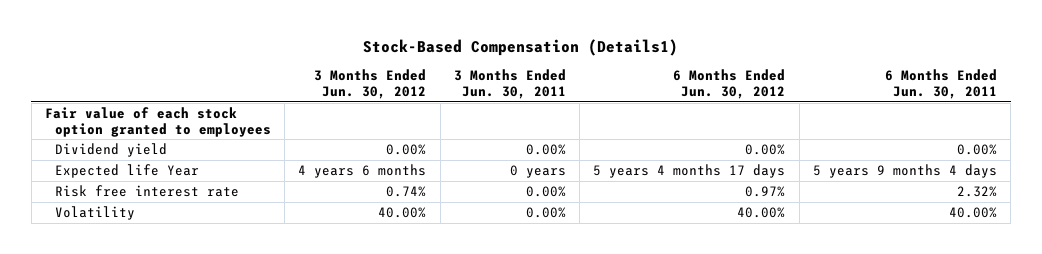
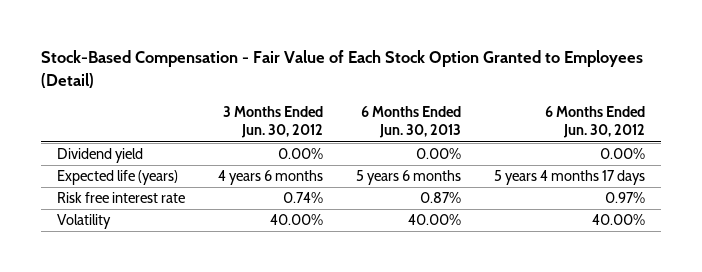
[362,38,678,56] Stock-Based Compensation (Details1) -> [40,50,643,89] Stock-Based Compensation - Fair Value of Each Stock Option Granted to Employees (Detail)
[453,69,566,100] 3 Months Ended Jun. 30, 2011 -> none
[884,69,997,100] 6 Months Ended Jun. 30, 2011 -> none
none -> [360,105,461,139] 6 Months Ended Jun. 30, 2013
[44,107,271,137] Fair value of each stock option granted to employees -> none
[54,164,199,179] Expected life Year -> [57,170,179,186] Expected life (years)

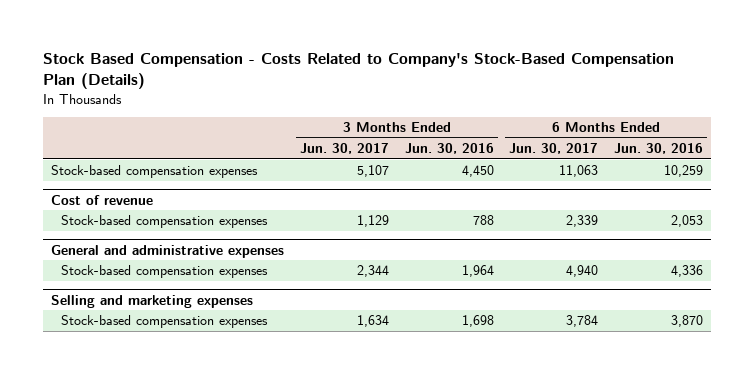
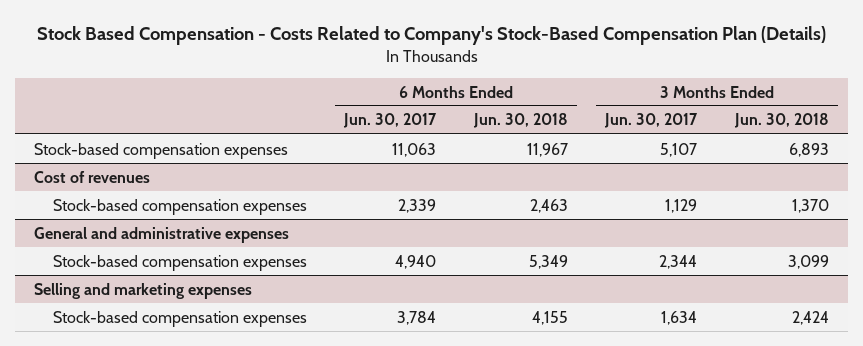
[404,143,494,155] Jun. 30, 2016 -> none
[614,143,704,155] Jun. 30, 2016 -> none
none -> [472,113,568,129] Jun. 30, 2018
none -> [734,113,830,129] Jun. 30, 2018
[51,194,154,205] Cost of revenue -> [34,170,151,183] Cost of revenues

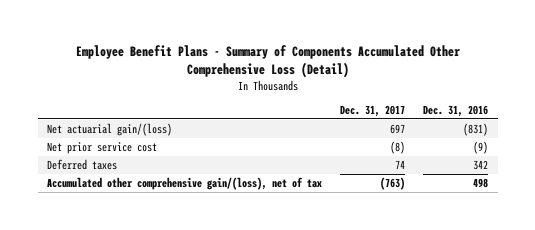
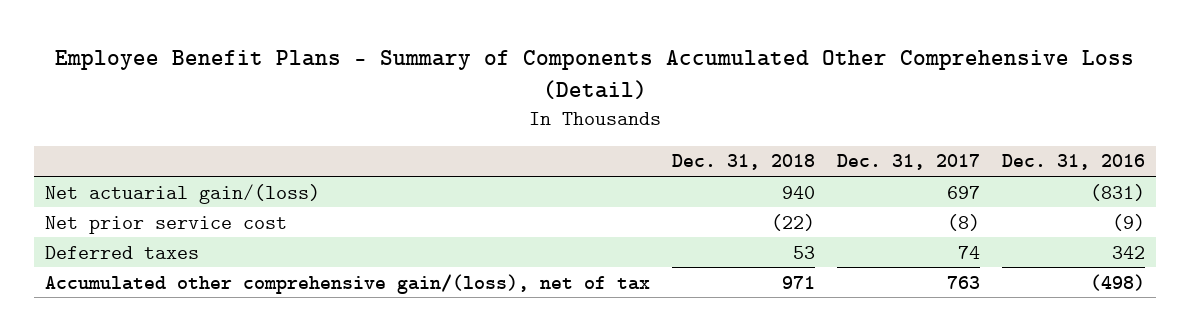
none -> [671,154,815,171] Dec. 31, 2018
[380,176,406,190] (763) -> [946,275,980,289] 763
[473,177,489,188] 498 -> [1089,273,1145,291] (498)

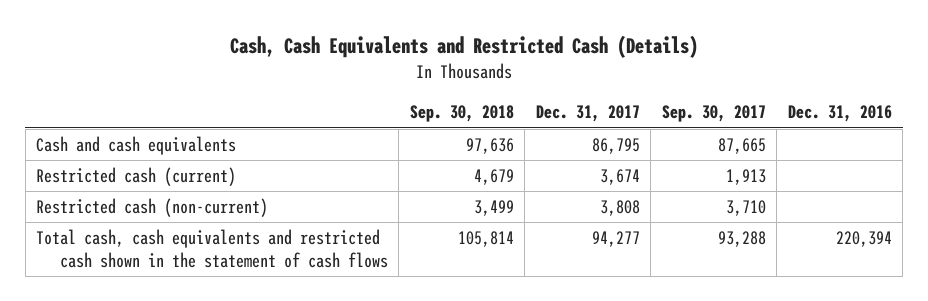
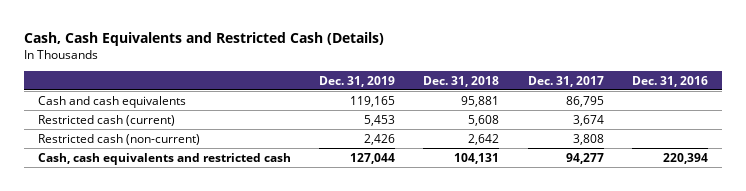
[409,105,514,123] Sep. 30, 2018 -> none
[661,105,766,123] Sep. 30, 2017 -> none
none -> [319,75,396,87] Dec. 31, 2019
none -> [423,75,500,87] Dec. 31, 2018
[36,229,388,269] Total cash, cash equivalents and restricted cash shown in the statement of cash flows -> [38,152,292,165] Cash, cash equivalents and restricted cash

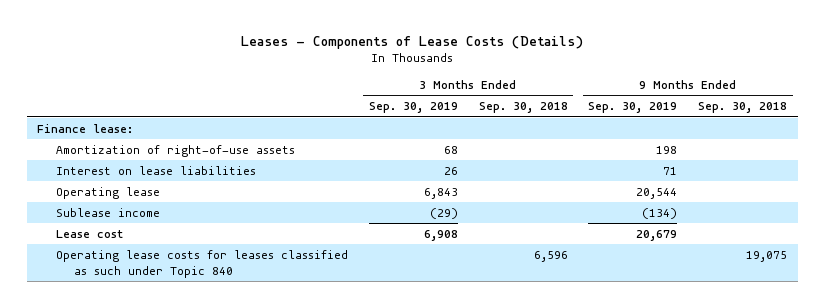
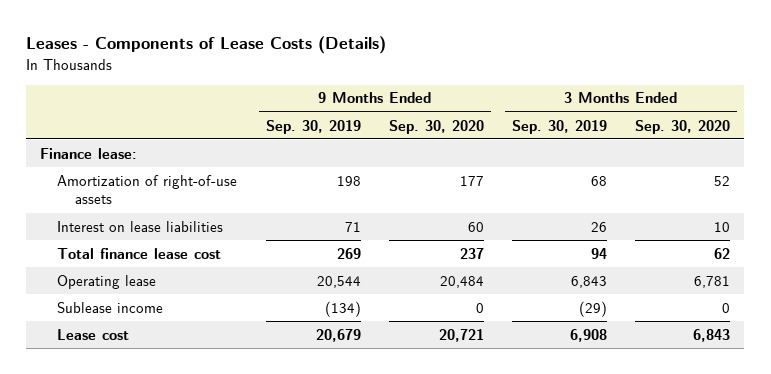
[478,102,568,114] Sep. 30, 2018 -> none
[698,102,788,114] Sep. 30, 2018 -> none
none -> [388,119,484,134] Sep. 30, 2020
none -> [635,119,731,134] Sep. 30, 2020
none -> [57,247,222,259] Total finance lease cost
[55,249,348,278] Operating lease costs for leases classified as such under Topic 840 -> none

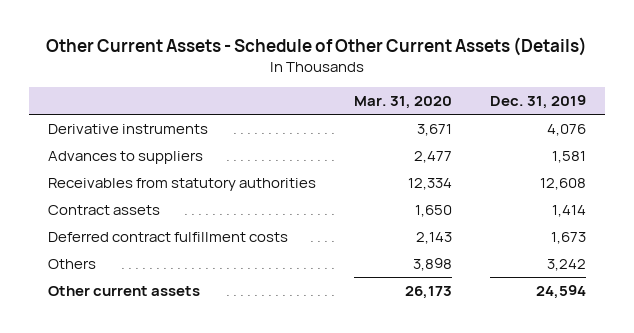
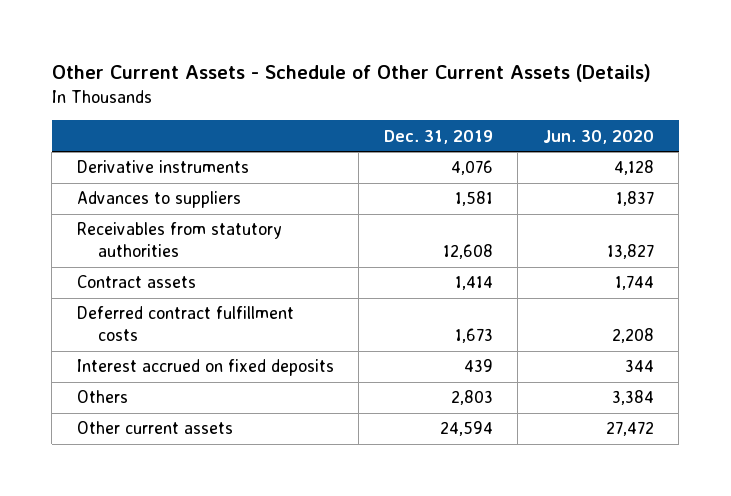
[354,96,453,110] Mar. 31, 2020 -> none
none -> [542,129,654,144] Jun. 30, 2020
none -> [76,359,334,377] Interest accrued on fixed deposits
[547,259,587,272] 3,242 -> [450,390,493,406] 2,803

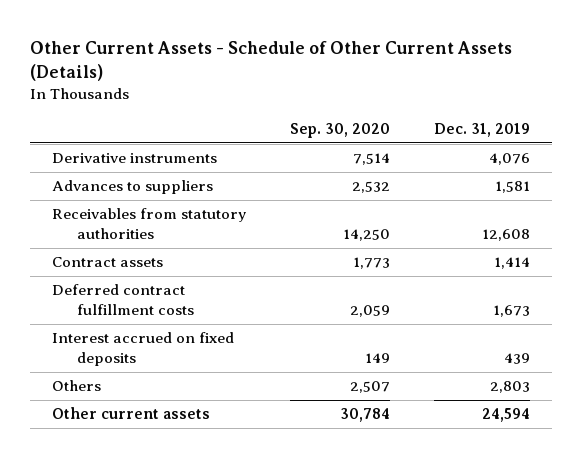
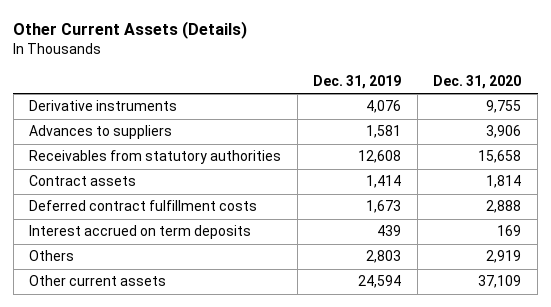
[30,41,513,82] Other Current Assets - Schedule of Other Current Assets (Details) -> [13,21,248,40] Other Current Assets (Details)
[290,122,391,138] Sep. 30, 2020 -> none
none -> [433,74,522,89] Dec. 31, 2020
[52,332,235,366] Interest accrued on fixed deposits -> [29,225,252,240] Interest accrued on term deposits

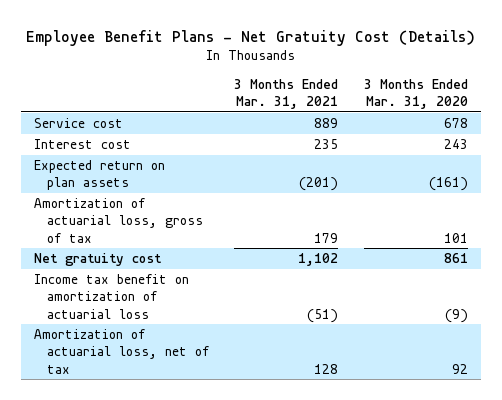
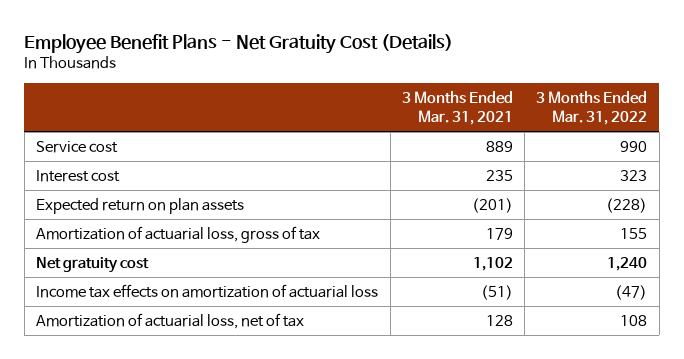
[364,78,469,110] 3 Months Ended Mar. 31, 2020 -> none
none -> [536,90,648,126] 3 Months Ended Mar. 31, 2022
[33,273,189,319] Income tax benefit on amortization of actuarial loss -> [36,284,379,299] Income tax effects on amortization of actuarial loss

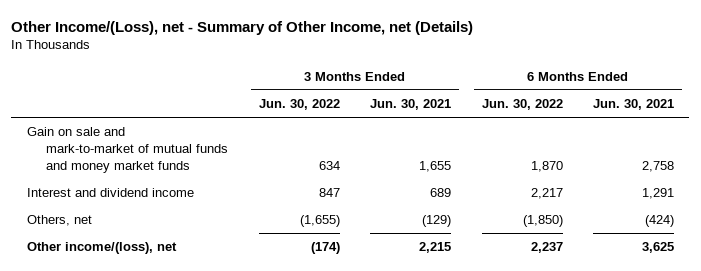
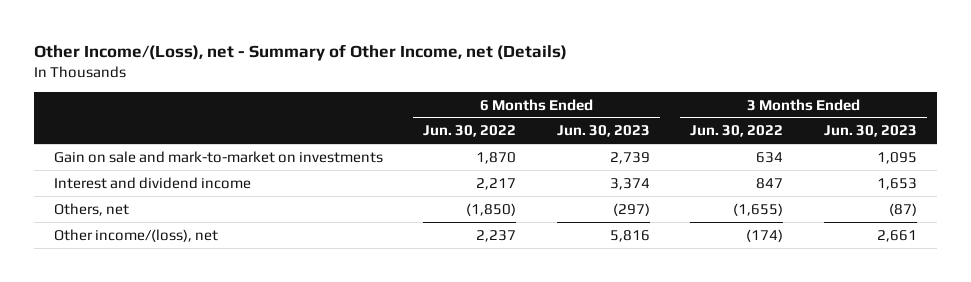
[370,99,452,111] Jun. 30, 2021 -> none
[593,99,675,111] Jun. 30, 2021 -> none
none -> [556,125,650,138] Jun. 30, 2023
none -> [823,125,917,138] Jun. 30, 2023
[26,127,229,174] Gain on sale and mark-to-market of mutual funds and money market funds -> [53,150,383,163] Gain on sale and mark-to-market on investments

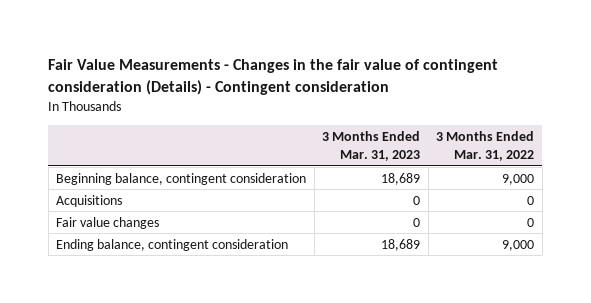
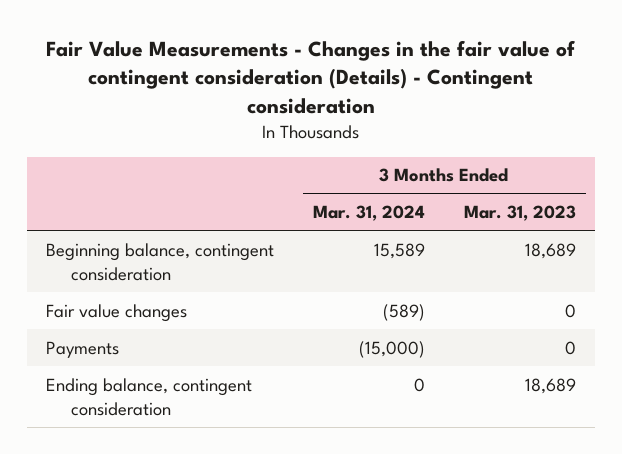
[436,131,535,162] 3 Months Ended Mar. 31, 2022 -> none
none -> [313,204,426,221] Mar. 31, 2024
[56,194,123,207] Acquisitions -> none
none -> [46,340,120,358] Payments

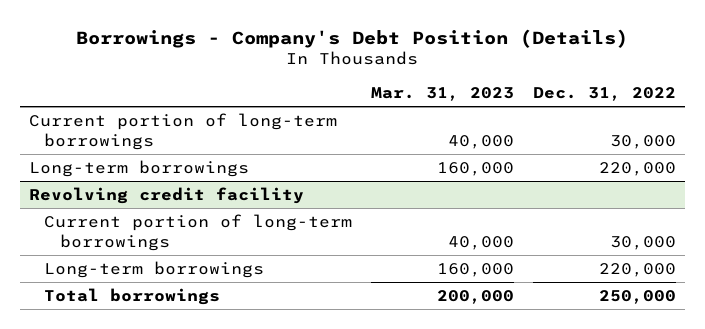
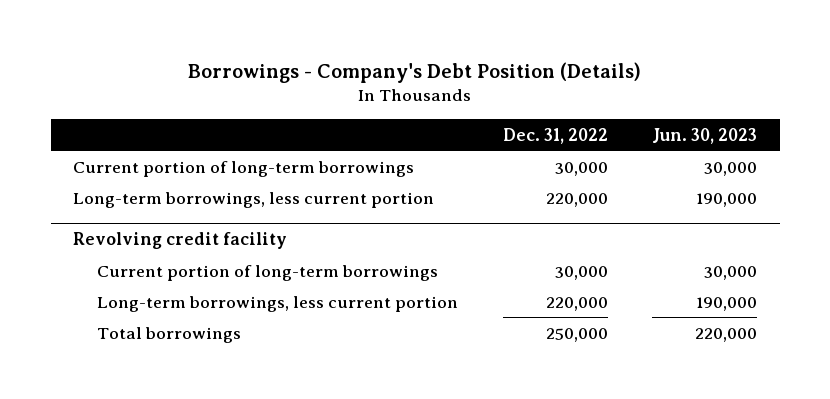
[371,87,515,102] Mar. 31, 2023 -> none
none -> [652,127,758,144] Jun. 30, 2023
[29,159,250,177] Long-term borrowings -> [72,191,434,208] Long-term borrowings, less current portion
[44,260,265,278] Long-term borrowings -> [96,295,458,312] Long-term borrowings, less current portion

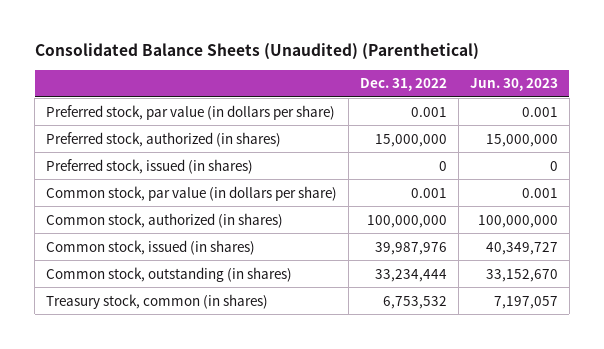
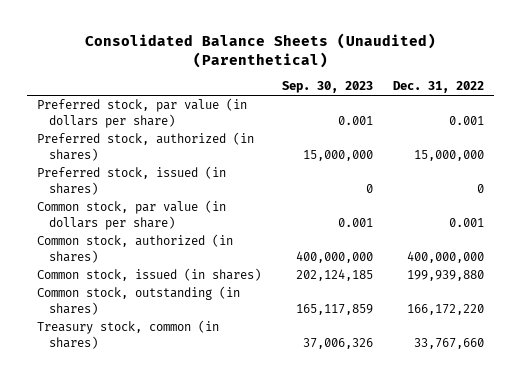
[469,78,558,92] Jun. 30, 2023 -> none
none -> [281,81,373,94] Sep. 30, 2023
[367,214,448,228] 100,000,000 -> [407,250,485,263] 400,000,000
[375,241,448,255] 39,987,976 -> [407,270,485,282] 199,939,880
[375,268,448,282] 33,234,444 -> [407,303,485,315] 166,172,220
[383,295,448,309] 6,753,532 -> [414,337,485,349] 33,767,660

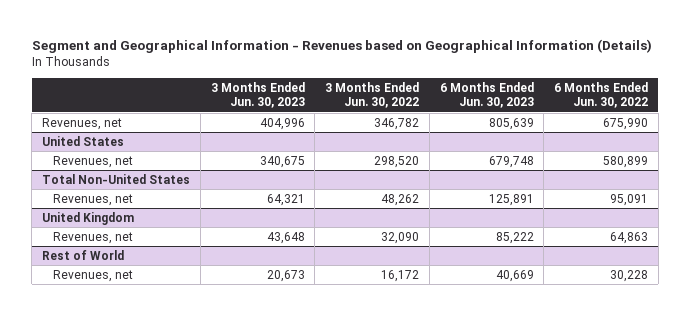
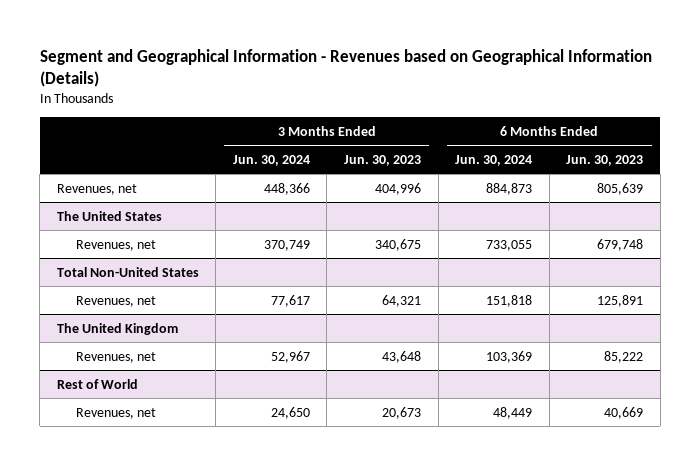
[325,81,420,109] 3 Months Ended Jun. 30, 2022 -> none
[554,81,649,109] 6 Months Ended Jun. 30, 2022 -> none
none -> [232,154,310,166] Jun. 30, 2024
none -> [455,154,533,166] Jun. 30, 2024
[42,135,125,146] United States -> [56,210,162,221] The United States
[42,211,135,225] United Kingdom -> [56,322,178,335] The United Kingdom

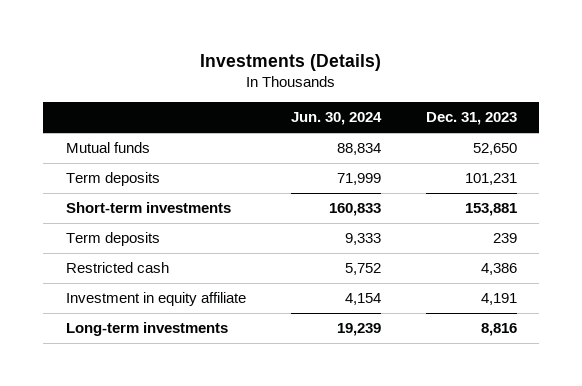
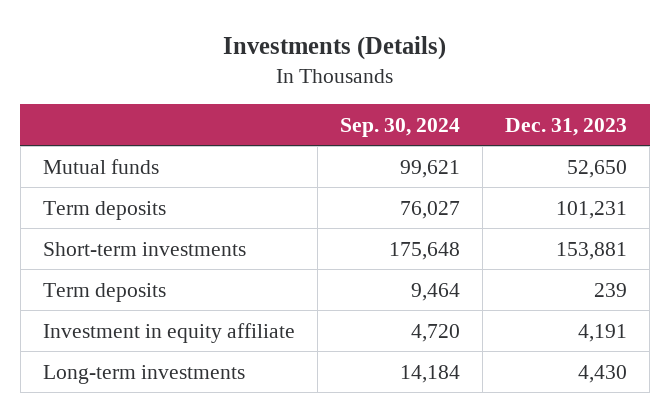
[290,112,382,126] Jun. 30, 2024 -> none
none -> [339,117,460,137] Sep. 30, 2024
[65,262,169,274] Restricted cash -> none
[480,323,517,337] 8,816 -> [577,364,627,383] 4,430

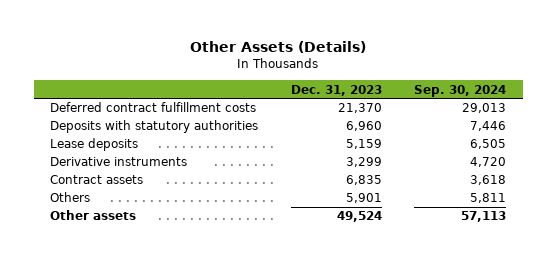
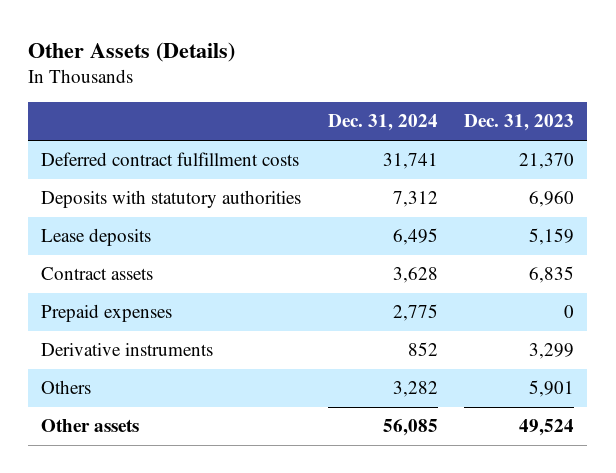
[414,84,507,97] Sep. 30, 2024 -> none
none -> [327,114,438,132] Dec. 31, 2024
none -> [41,304,173,323] Prepaid expenses
[49,157,187,167] Derivative instruments -> [41,343,214,357] Derivative instruments

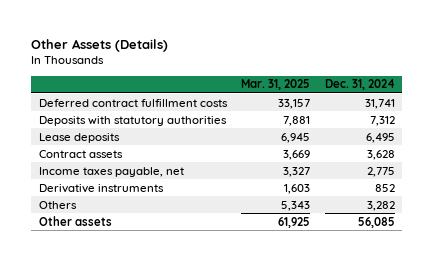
[464,114,575,132] Dec. 31, 2023 -> none
none -> [241,79,311,91] Mar. 31, 2025
[41,304,173,323] Prepaid expenses -> [38,166,184,177] Income taxes payable, net

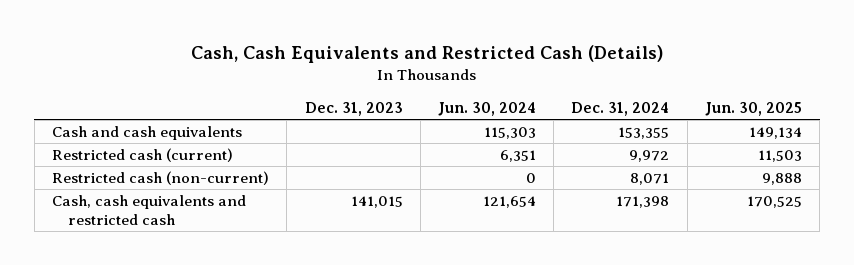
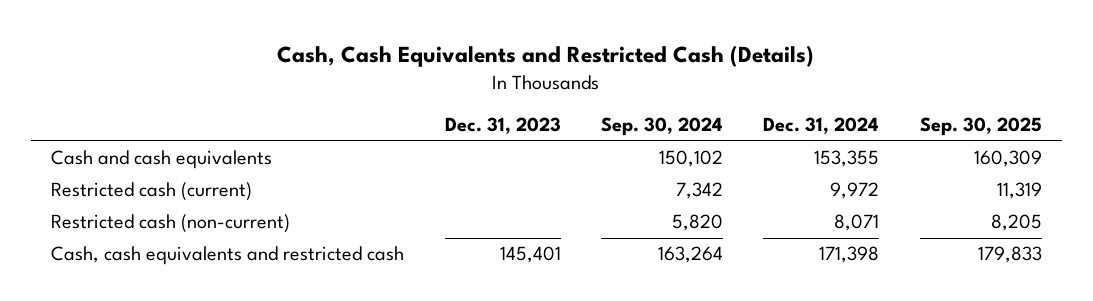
[438,101,537,116] Jun. 30, 2024 -> none
[704,101,802,116] Jun. 30, 2025 -> none
none -> [600,117,723,137] Sep. 30, 2024
none -> [919,117,1042,137] Sep. 30, 2025
[350,196,403,209] 141,015 -> [499,246,561,264] 145,401

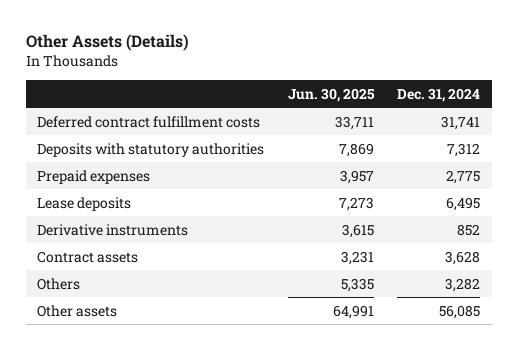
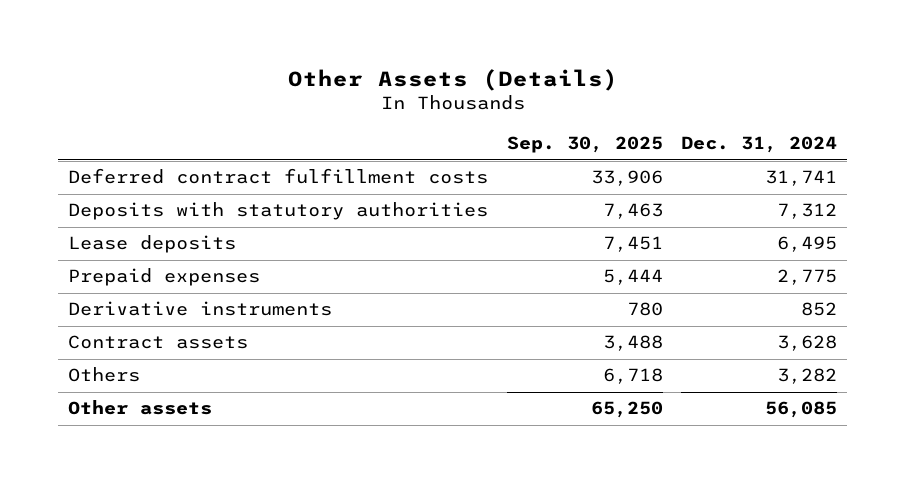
[287,87,375,102] Jun. 30, 2025 -> none
none -> [506,136,663,154] Sep. 30, 2025
[37,169,151,184] Prepaid expenses -> [67,268,260,287] Prepaid expenses

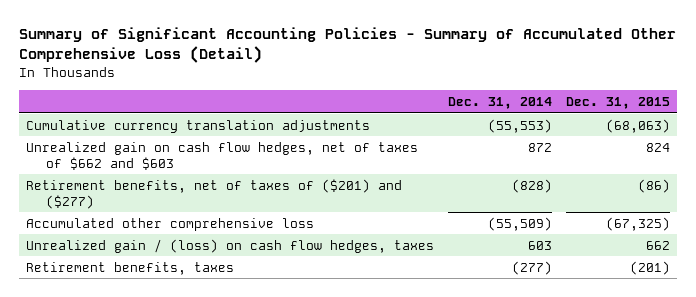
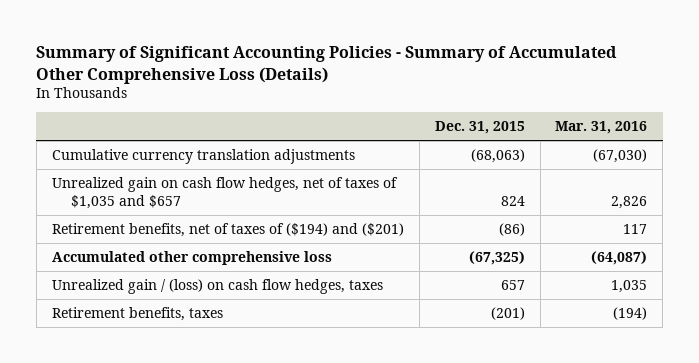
[18,27,676,64] Summary of Significant Accounting Policies - Summary of Accumulated Other Comprehensive Loss (Detail) -> [36,46,618,84] Summary of Significant Accounting Policies - Summary of Accumulated Other Comprehensive Loss (Details)
[448,97,553,110] Dec. 31, 2014 -> none
none -> [555,121,648,135] Mar. 31, 2016
[25,141,418,170] Unrealized gain on cash flow hedges, net of taxes of $662 and $603 -> [51,176,398,209] Unrealized gain on cash flow hedges, net of taxes of $1,035 and $657
[25,178,402,209] Retirement benefits, net of taxes of ($201) and ($277) -> [51,222,404,237] Retirement benefits, net of taxes of ($194) and ($201)
[646,240,671,250] 662 -> [500,279,525,290] 657

